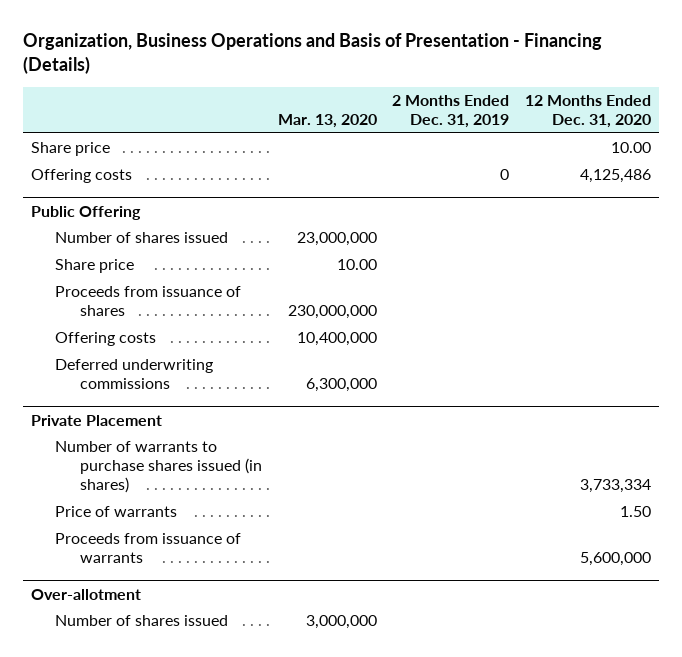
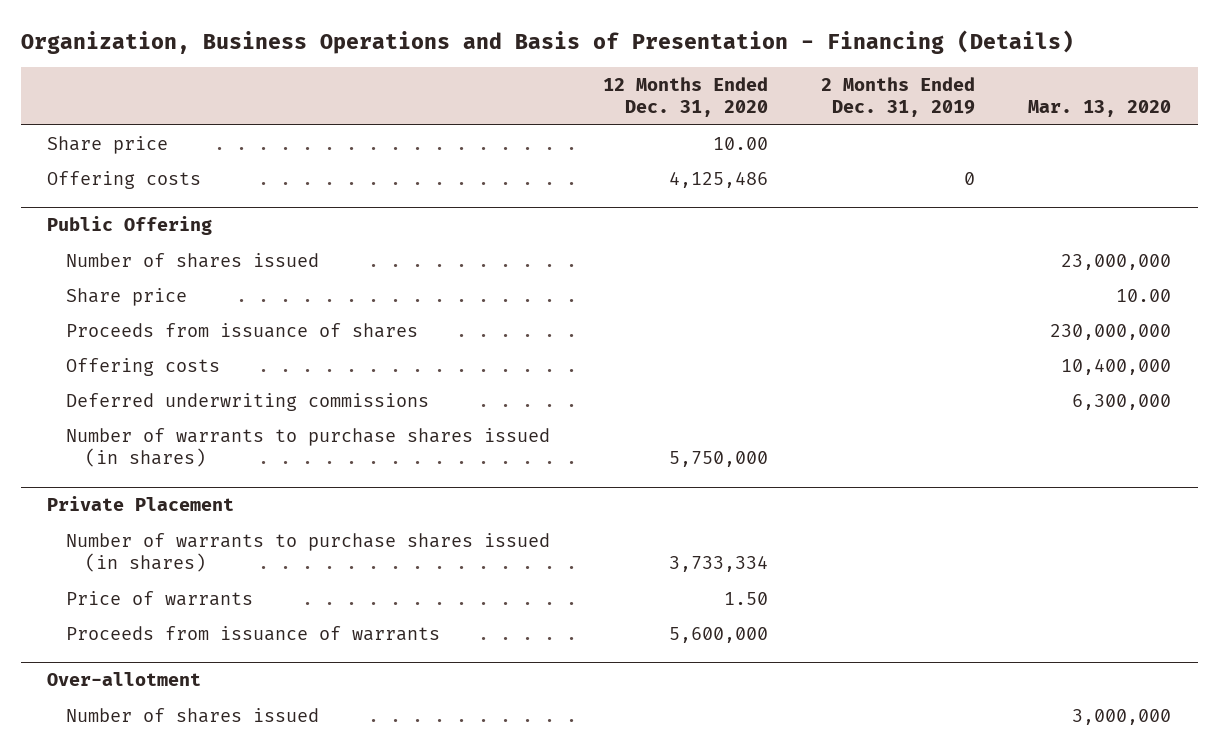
none -> [66,427,551,468] Number of warrants to purchase shares issued (in shares)

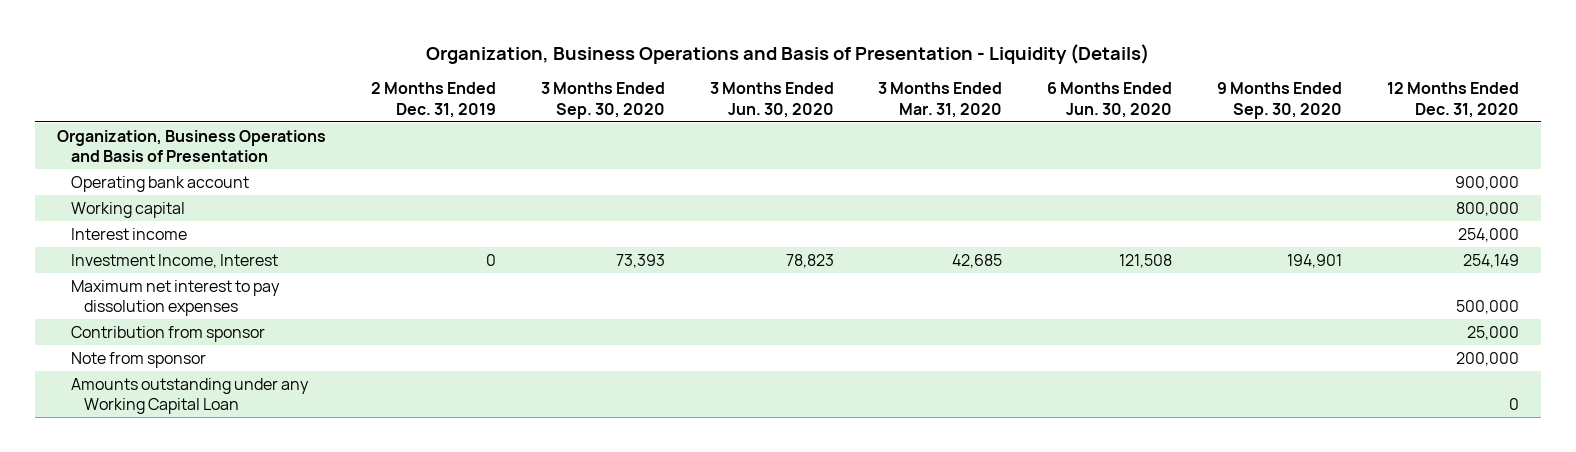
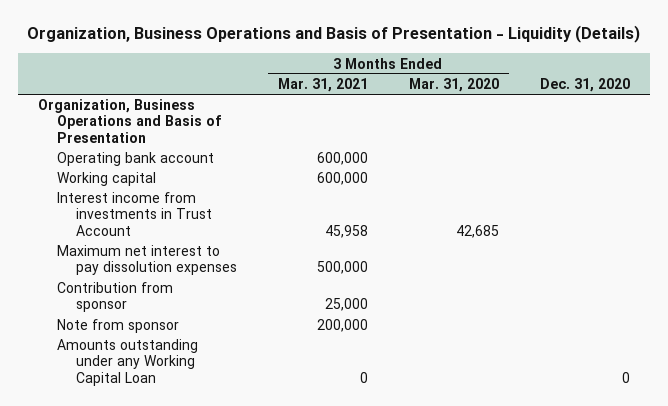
[370,82,496,118] 2 Months Ended Dec. 31, 2019 -> none
[540,82,665,119] 3 Months Ended Sep. 30, 2020 -> none
[709,82,834,118] 3 Months Ended Jun. 30, 2020 -> none
[1047,82,1173,118] 6 Months Ended Jun. 30, 2020 -> none
[1216,82,1342,119] 9 Months Ended Sep. 30, 2020 -> none
[1386,82,1519,118] 12 Months Ended Dec. 31, 2020 -> none
none -> [277,78,368,93] Mar. 31, 2021
none -> [539,78,630,93] Dec. 31, 2020
[70,227,187,240] Interest income -> none
[70,253,278,268] Investment Income, Interest -> [57,192,213,236] Interest income from investments in Trust Account

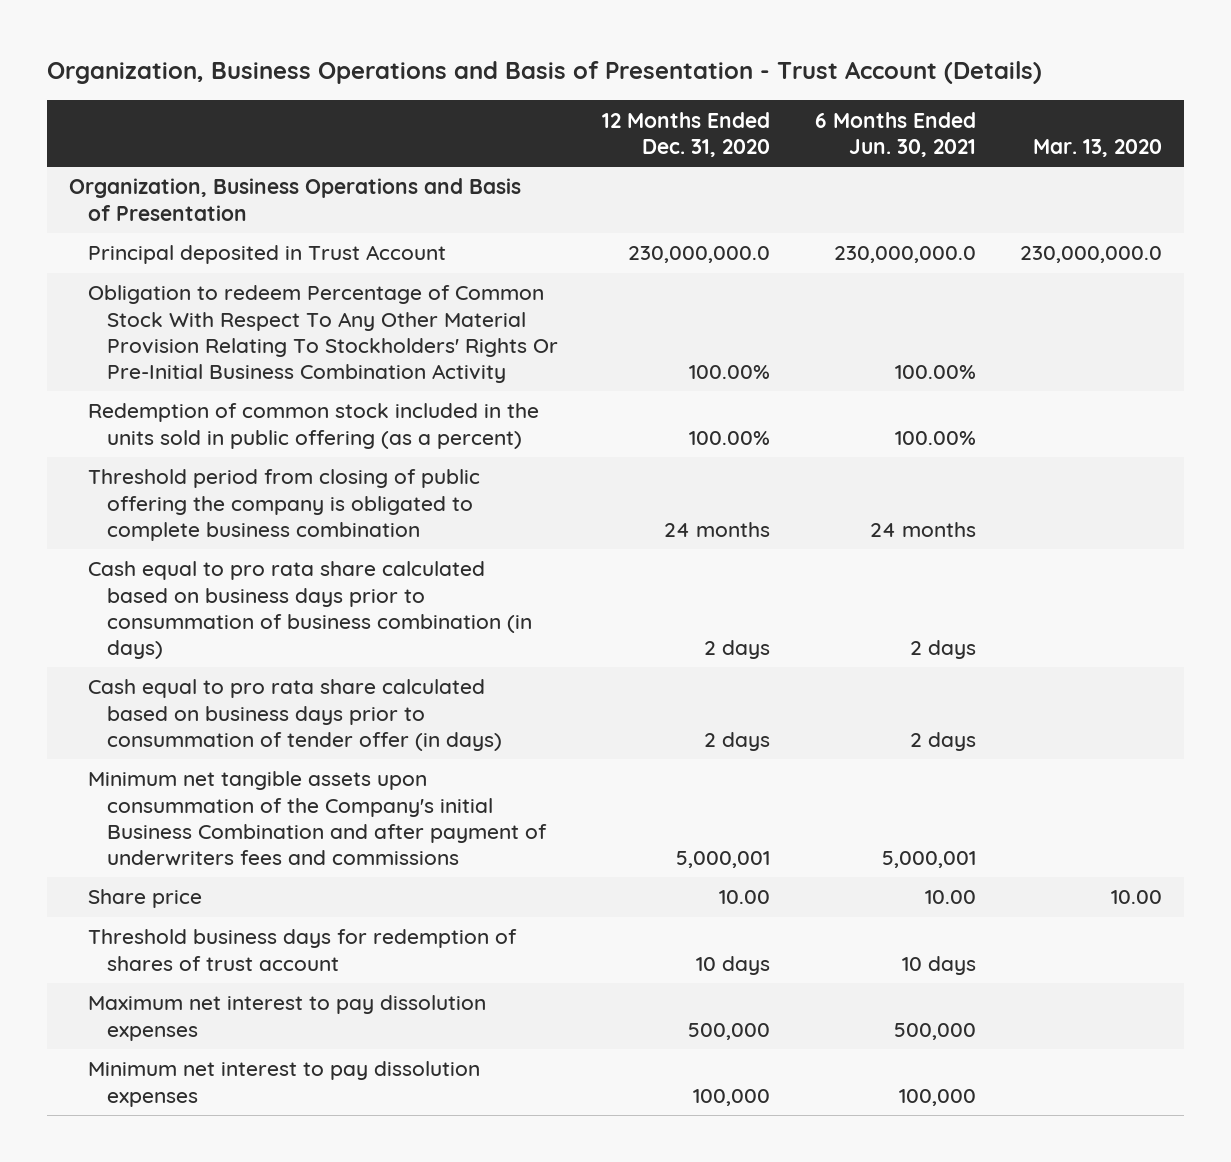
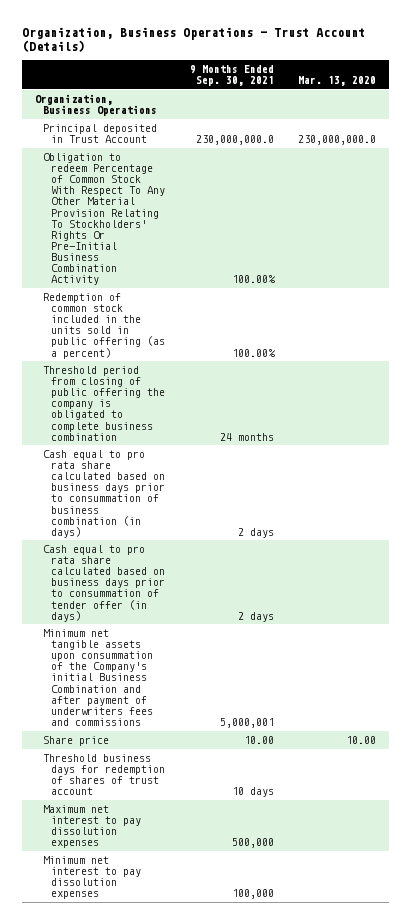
[46,61,1042,85] Organization, Business Operations and Basis of Presentation - Trust Account (Details) -> [22,26,366,52] Organization, Business Operations - Trust Account (Details)
[602,111,771,157] 12 Months Ended Dec. 31, 2020 -> none
[814,111,976,157] 6 Months Ended Jun. 30, 2021 -> none
none -> [189,65,274,87] 9 Months Ended Sep. 30, 2021
[69,178,522,221] Organization, Business Operations and Basis of Presentation -> [34,94,157,117] Organization, Business Operations

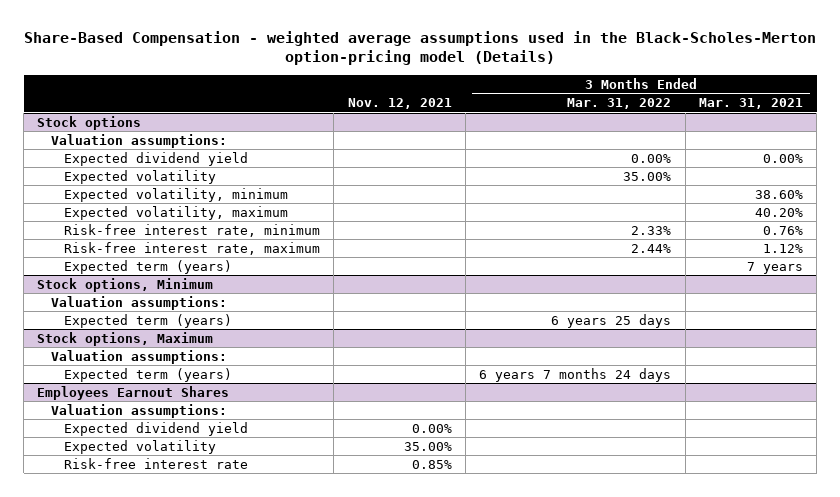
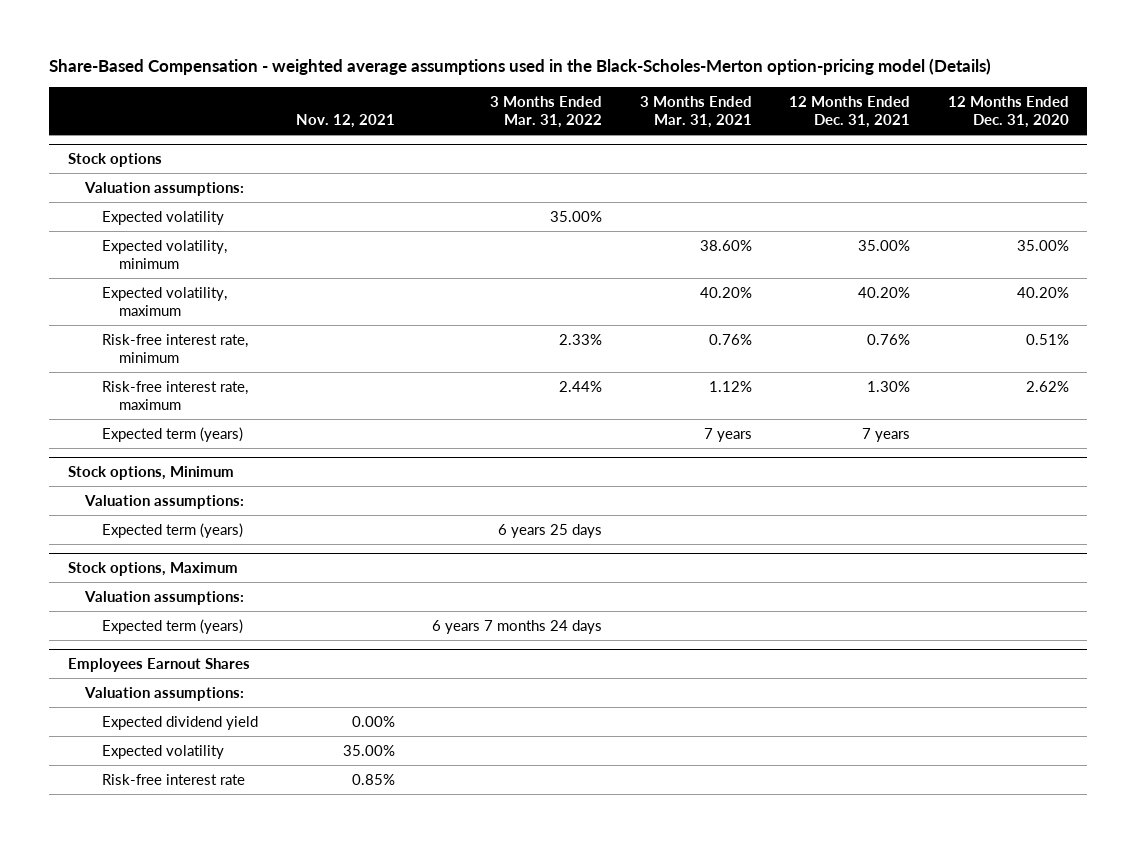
none -> [789,95,911,129] 12 Months Ended Dec. 31, 2021
none -> [947,95,1069,129] 12 Months Ended Dec. 31, 2020
[64,151,249,166] Expected dividend yield -> none

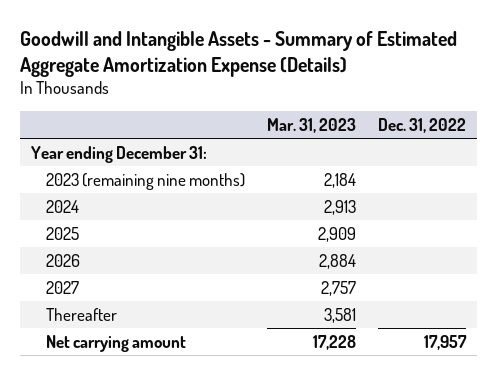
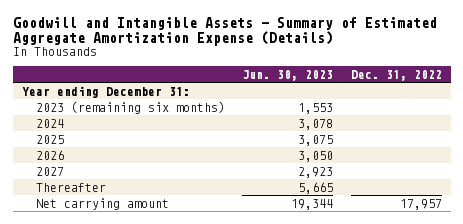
[267,117,357,133] Mar. 31, 2023 -> none
none -> [242,69,334,81] Jun. 30, 2023
[45,172,245,190] 2023 (remaining nine months) -> [35,100,225,114] 2023 (remaining six months)

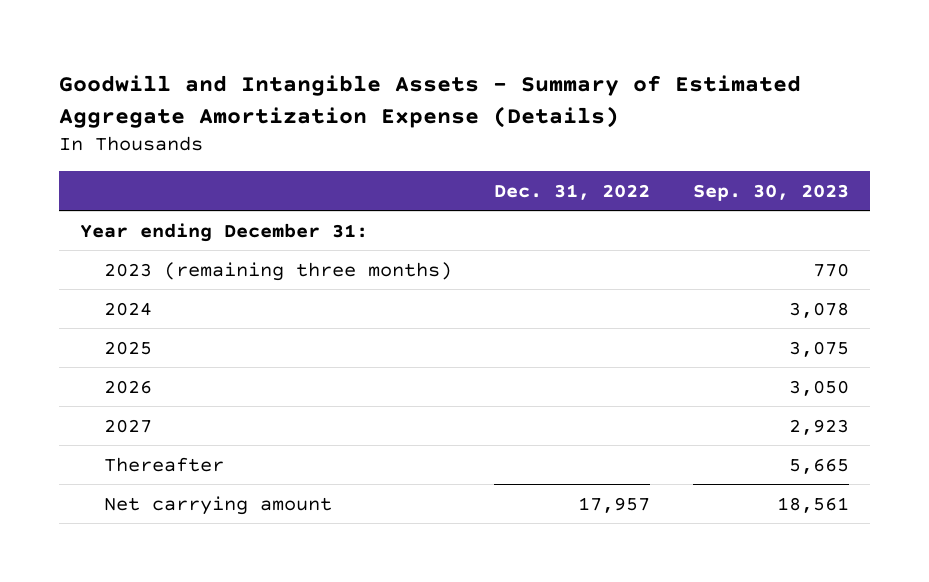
[242,69,334,81] Jun. 30, 2023 -> none
none -> [692,183,849,201] Sep. 30, 2023
[35,100,225,114] 2023 (remaining six months) -> [103,261,452,281] 2023 (remaining three months)

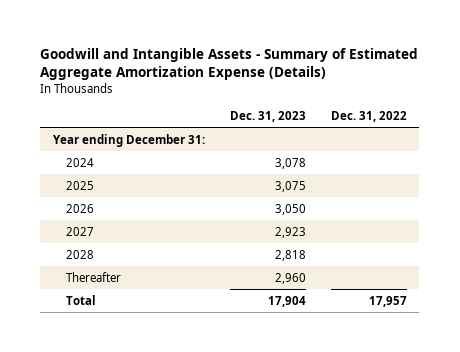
[692,183,849,201] Sep. 30, 2023 -> none
none -> [229,111,306,123] Dec. 31, 2023
[103,261,452,281] 2023 (remaining three months) -> none
none -> [65,249,94,259] 2028
[103,495,332,515] Net carrying amount -> [65,294,96,305] Total

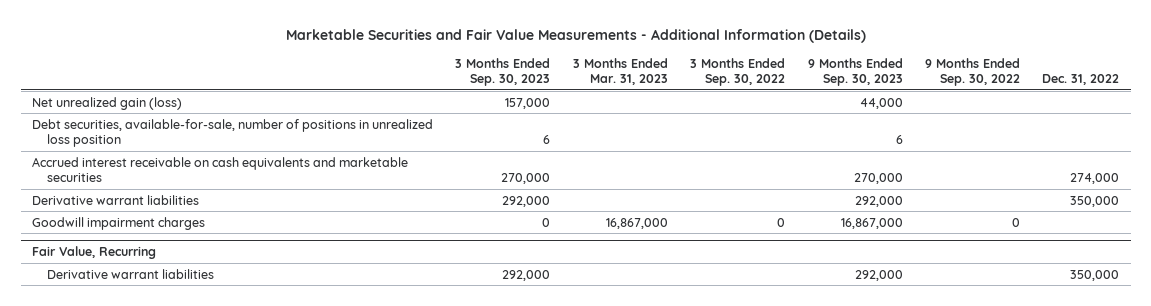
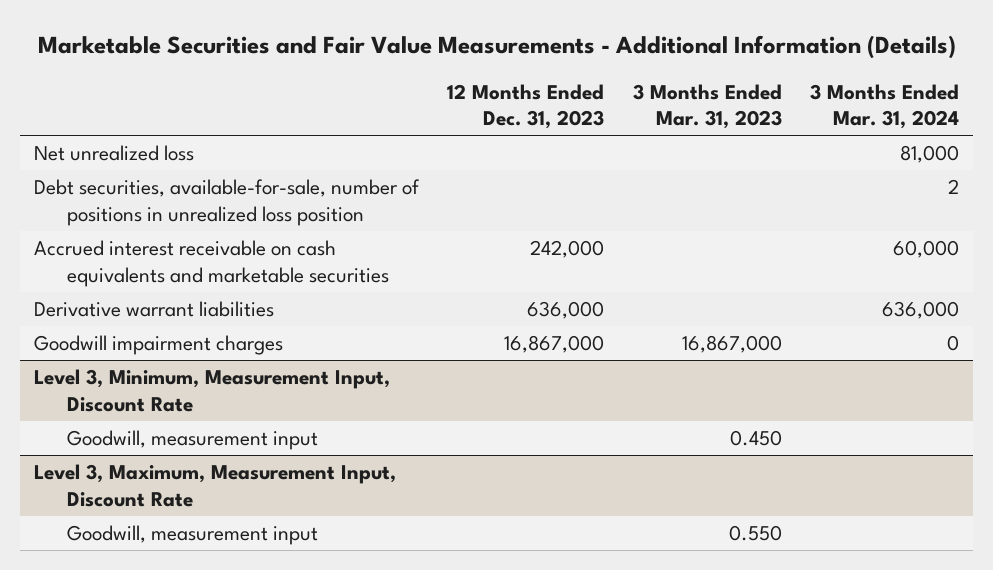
[455,57,551,87] 3 Months Ended Sep. 30, 2023 -> none
[690,57,786,87] 3 Months Ended Sep. 30, 2022 -> none
[807,57,903,87] 9 Months Ended Sep. 30, 2023 -> none
[925,57,1021,87] 9 Months Ended Sep. 30, 2022 -> none
[1042,74,1120,86] Dec. 31, 2022 -> none
none -> [447,83,605,130] 12 Months Ended Dec. 31, 2023
none -> [809,83,959,130] 3 Months Ended Mar. 31, 2024
[31,96,182,110] Net unrealized gain (loss) -> [34,145,195,162] Net unrealized loss
[31,246,156,260] Fair Value, Recurring -> none
[47,268,215,279] Derivative warrant liabilities -> none
none -> [34,369,391,412] Level 3, Minimum, Measurement Input, Discount Rate
none -> [66,430,318,451] Goodwill, measurement input
none -> [34,464,397,507] Level 3, Maximum, Measurement Input, Discount Rate
none -> [66,525,318,546] Goodwill, measurement input

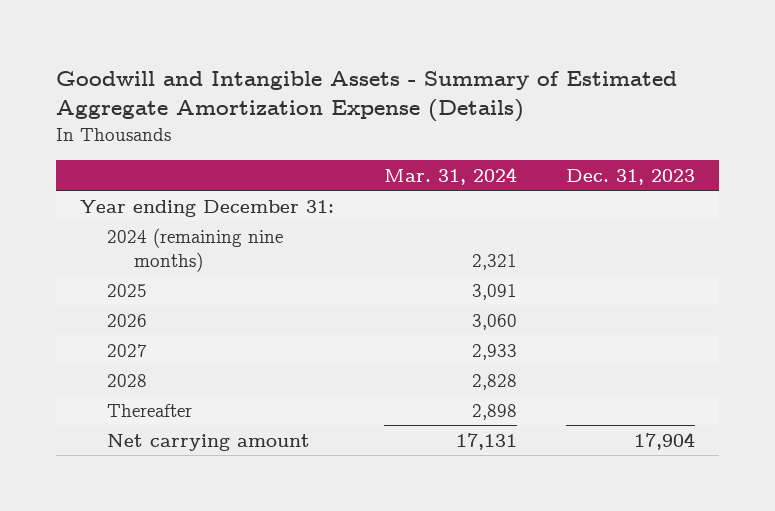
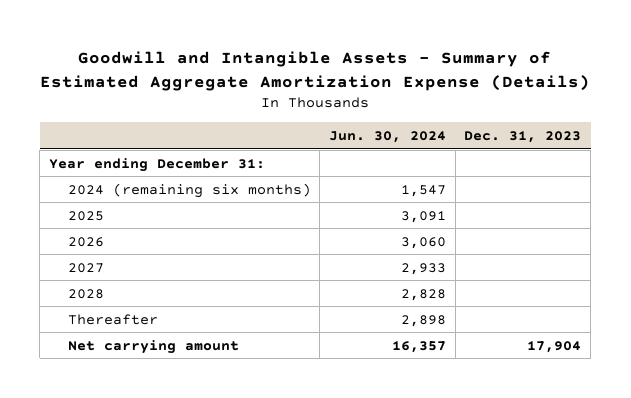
[383,166,517,185] Mar. 31, 2024 -> none
none -> [329,130,447,143] Jun. 30, 2024
[107,227,284,273] 2024 (remaining nine months) -> [67,182,311,198] 2024 (remaining six months)

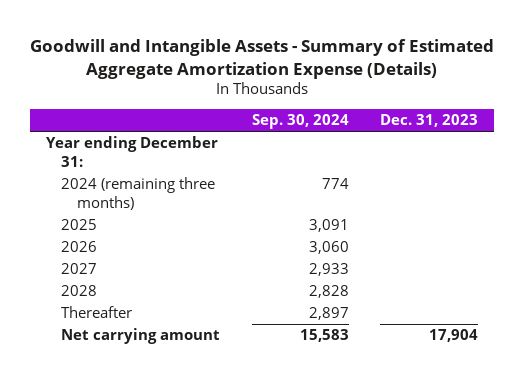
[329,130,447,143] Jun. 30, 2024 -> none
none -> [251,114,349,130] Sep. 30, 2024
[67,182,311,198] 2024 (remaining six months) -> [61,177,216,210] 2024 (remaining three months)

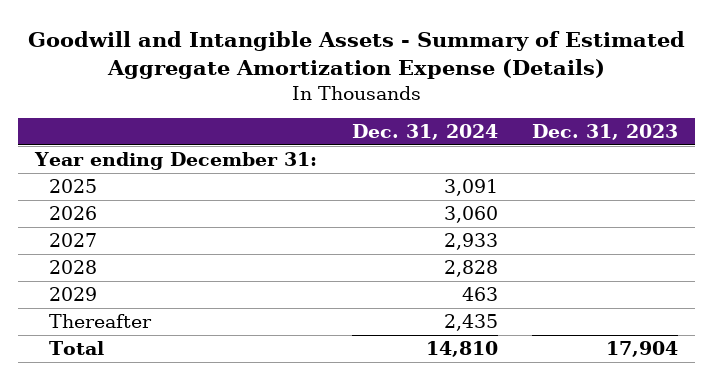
[251,114,349,130] Sep. 30, 2024 -> none
none -> [351,124,498,141] Dec. 31, 2024
[61,177,216,210] 2024 (remaining three months) -> none
none -> [48,286,97,301] 2029
[61,328,221,345] Net carrying amount -> [48,340,104,355] Total

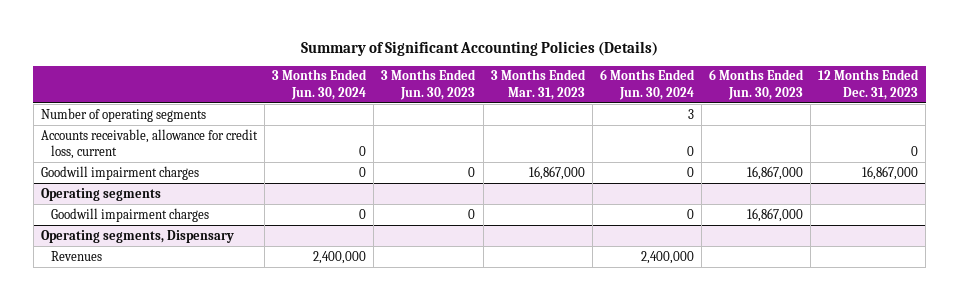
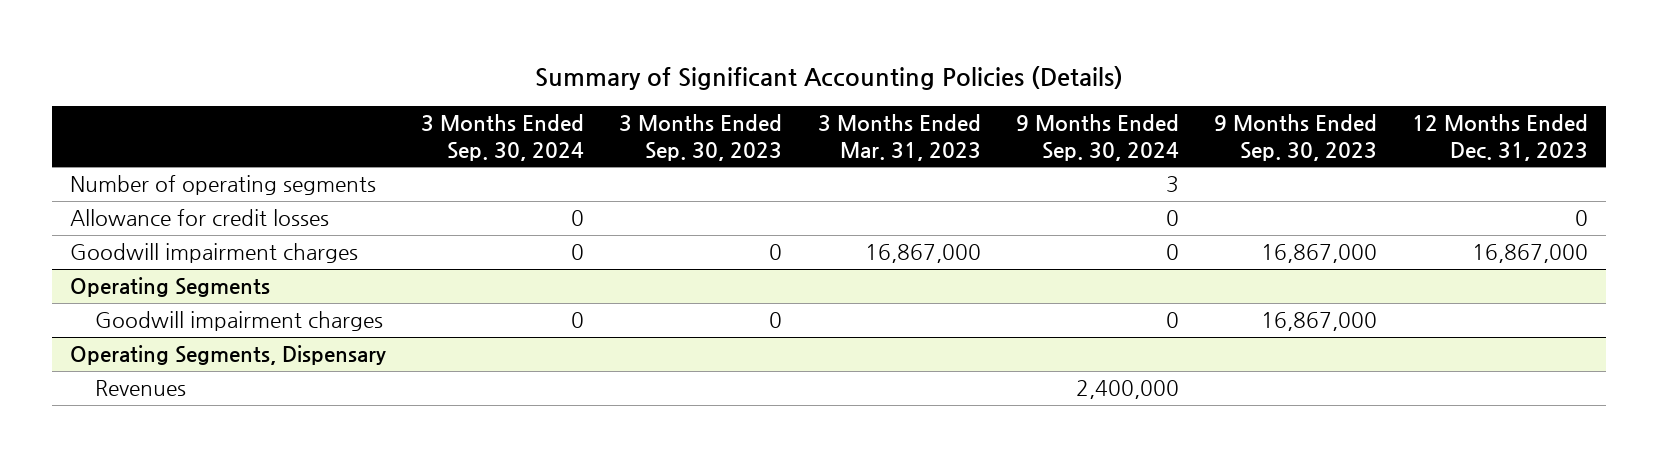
[272,69,368,100] 3 Months Ended Jun. 30, 2024 -> none
[381,69,477,100] 3 Months Ended Jun. 30, 2023 -> none
[599,69,695,100] 6 Months Ended Jun. 30, 2024 -> none
[709,69,805,100] 6 Months Ended Jun. 30, 2023 -> none
none -> [421,113,585,161] 3 Months Ended Sep. 30, 2024
none -> [619,113,783,161] 3 Months Ended Sep. 30, 2023
none -> [1015,113,1179,161] 9 Months Ended Sep. 30, 2024
none -> [1214,113,1378,161] 9 Months Ended Sep. 30, 2023
[41,128,259,159] Accounts receivable, allowance for credit loss, current -> [69,209,329,227] Allowance for credit losses
[41,187,162,201] Operating segments -> [69,277,270,298] Operating Segments
[41,229,235,243] Operating segments, Dispensary -> [69,345,386,366] Operating Segments, Dispensary

